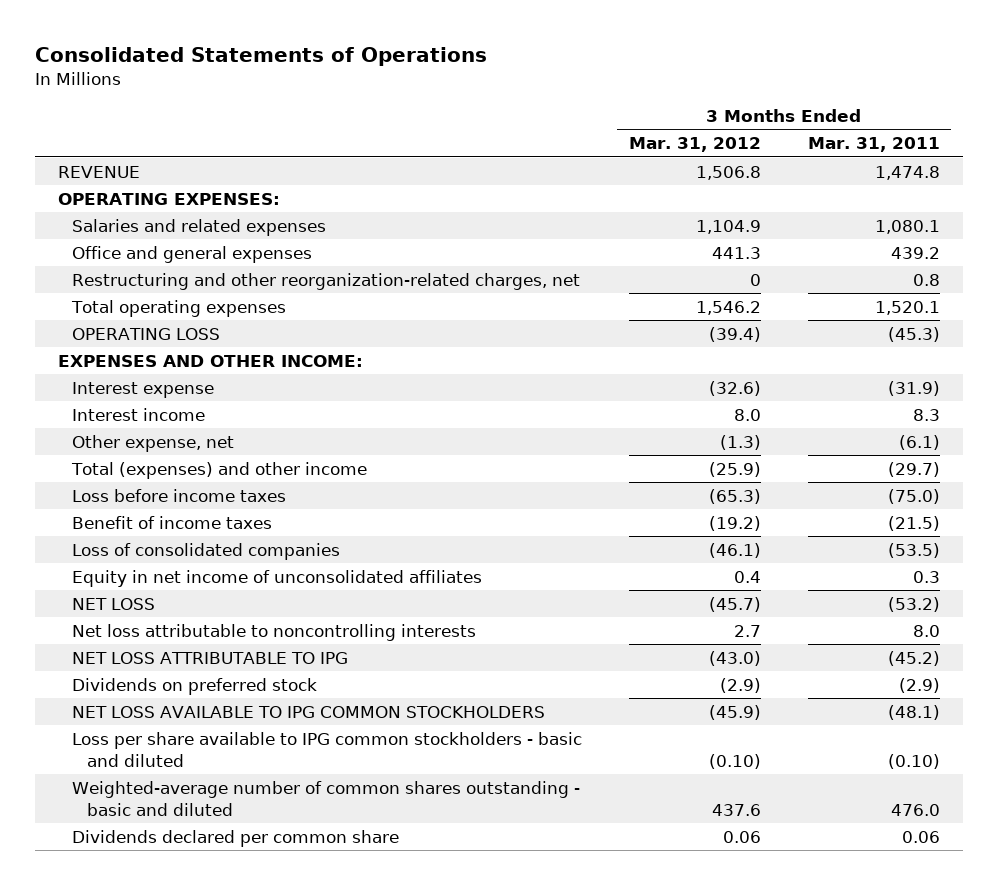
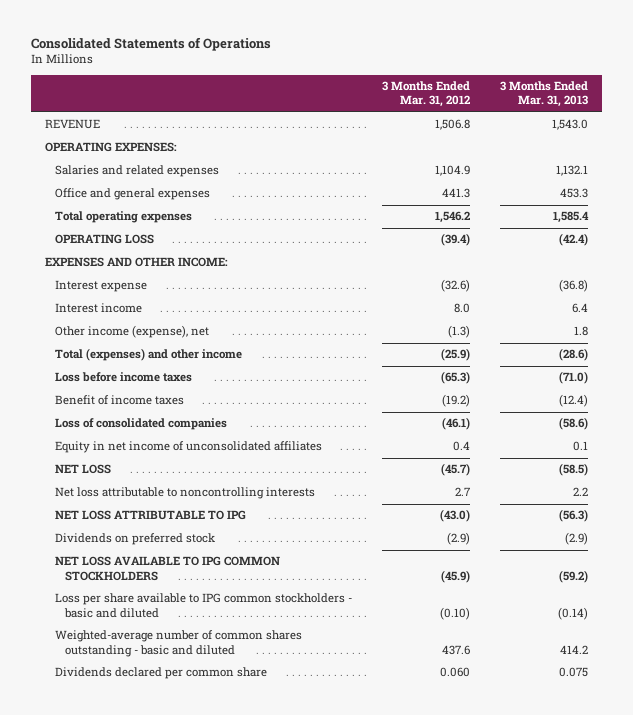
[807,137,940,153] Mar. 31, 2011 -> none
none -> [499,81,588,108] 3 Months Ended Mar. 31, 2013
[72,272,581,290] Restructuring and other reorganization-related charges, net -> none
[72,434,235,452] Other expense, net -> [55,325,210,339] Other income (expense), net
[722,830,761,843] 0.06 -> [439,667,470,678] 0.060

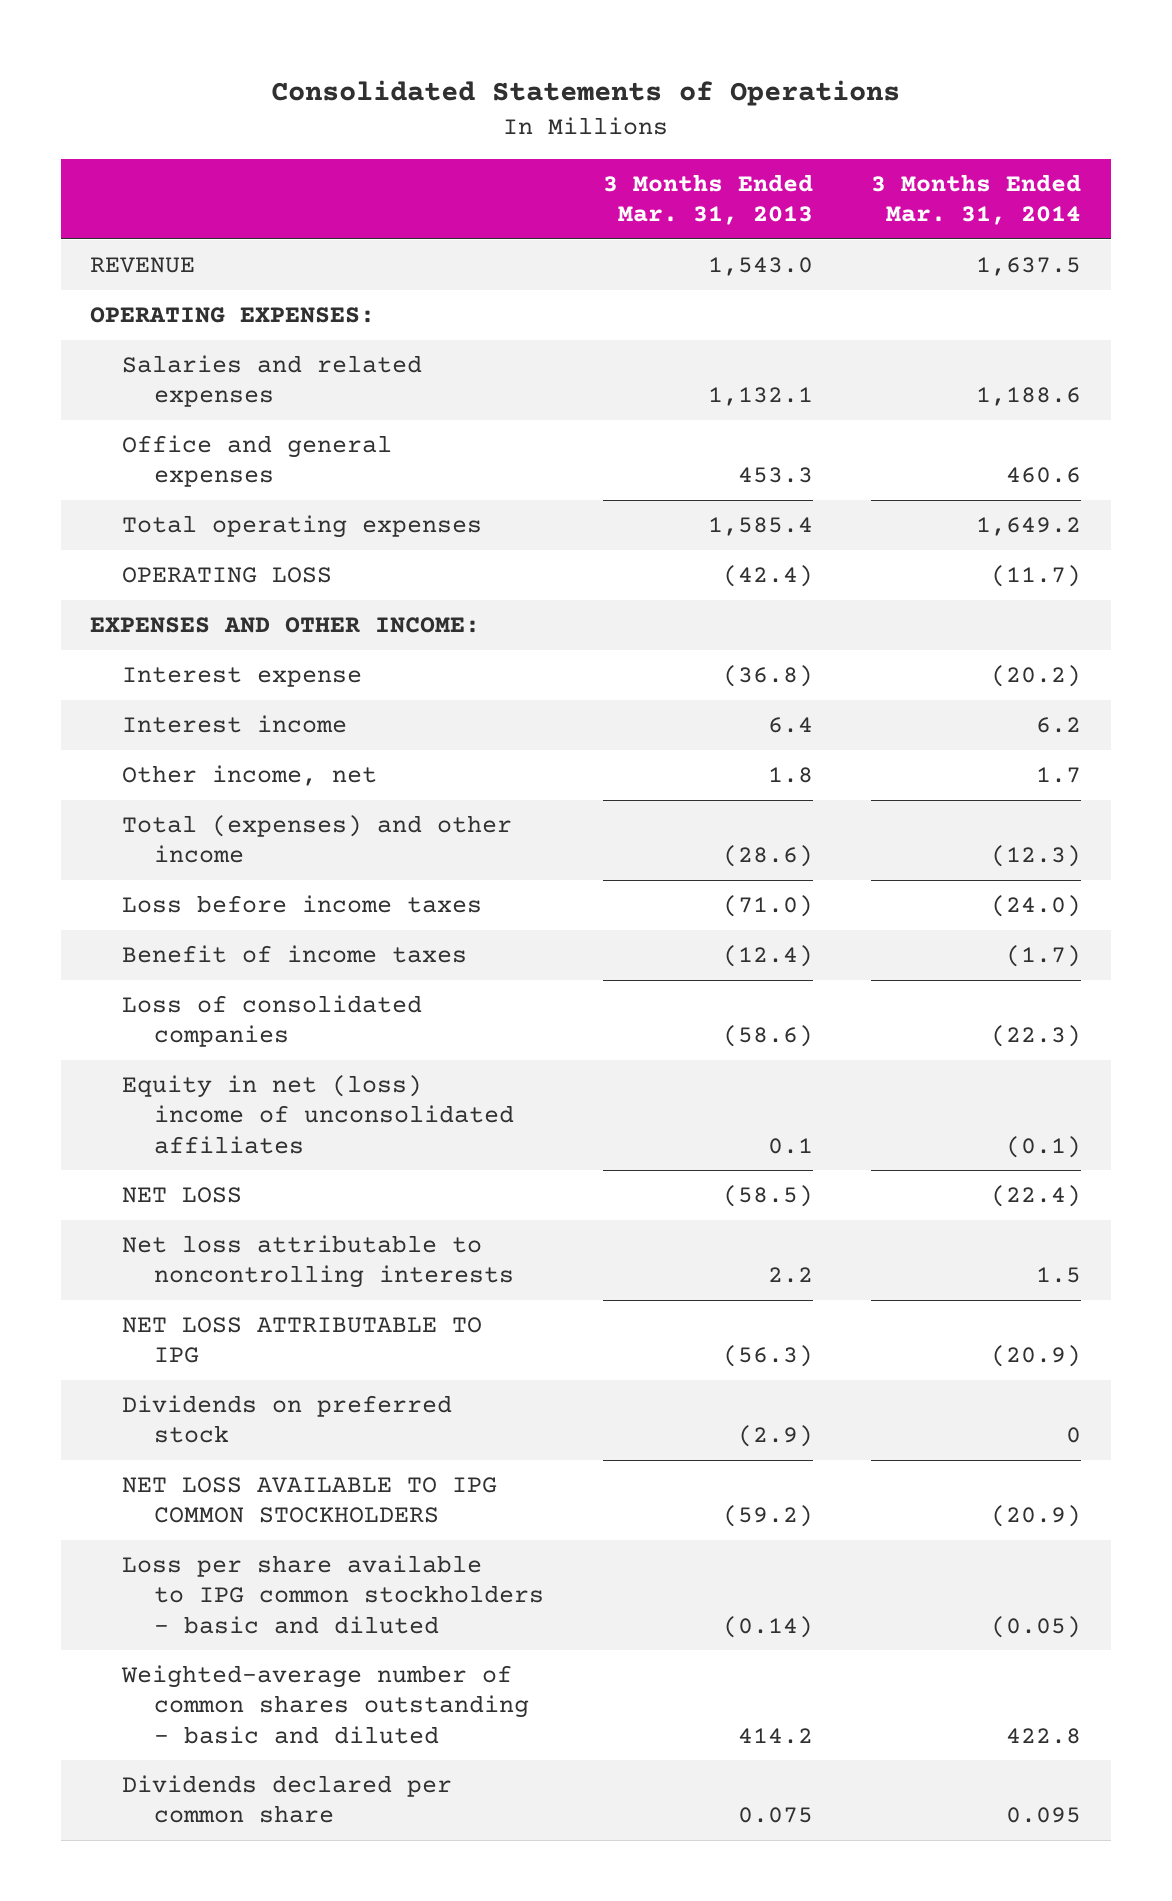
[381,81,470,108] 3 Months Ended Mar. 31, 2012 -> none
none -> [871,174,1082,226] 3 Months Ended Mar. 31, 2014
[55,325,210,339] Other income (expense), net -> [121,765,377,787] Other income, net
[55,441,323,454] Equity in net income of unconsolidated affiliates -> [121,1075,514,1154] Equity in net (loss) income of unconsolidated affiliates

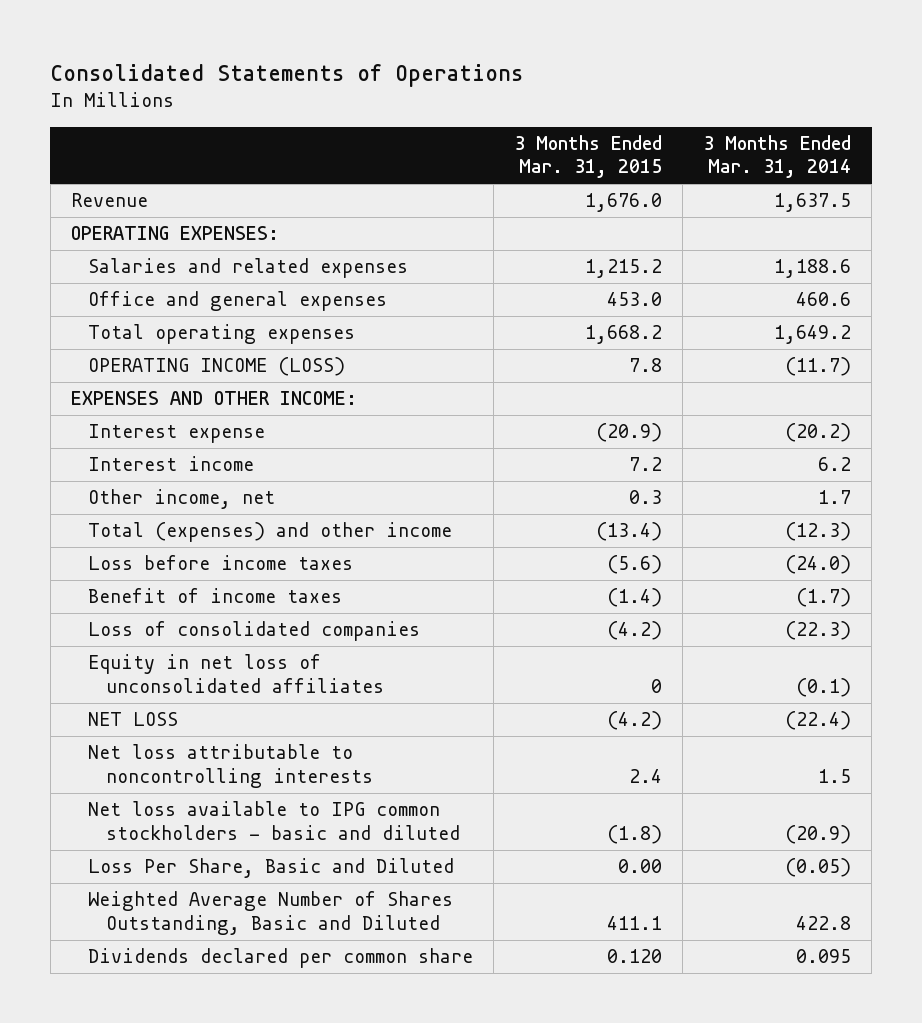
[602,174,813,226] 3 Months Ended Mar. 31, 2013 -> none
none -> [514,134,663,179] 3 Months Ended Mar. 31, 2015
[90,257,196,274] REVENUE -> [70,193,148,208] Revenue
[121,567,332,584] OPERATING LOSS -> [88,357,346,377] OPERATING INCOME (LOSS)
[121,1075,514,1154] Equity in net (loss) income of unconsolidated affiliates -> [88,654,384,693] Equity in net loss of unconsolidated affiliates
[121,1395,452,1444] Dividends on preferred stock -> none
[121,1477,497,1524] NET LOSS AVAILABLE TO IPG COMMON STOCKHOLDERS -> none
[121,1317,482,1364] NET LOSS ATTRIBUTABLE TO IPG -> [88,801,460,840] Net loss available to IPG common stockholders - basic and diluted
[121,1555,544,1634] Loss per share available to IPG common stockholders - basic and diluted -> [88,858,455,879] Loss Per Share, Basic and Diluted
[120,1665,529,1744] Weighted-average number of common shares outstanding - basic and diluted -> [88,891,454,935] Weighted Average Number of Shares Outstanding, Basic and Diluted

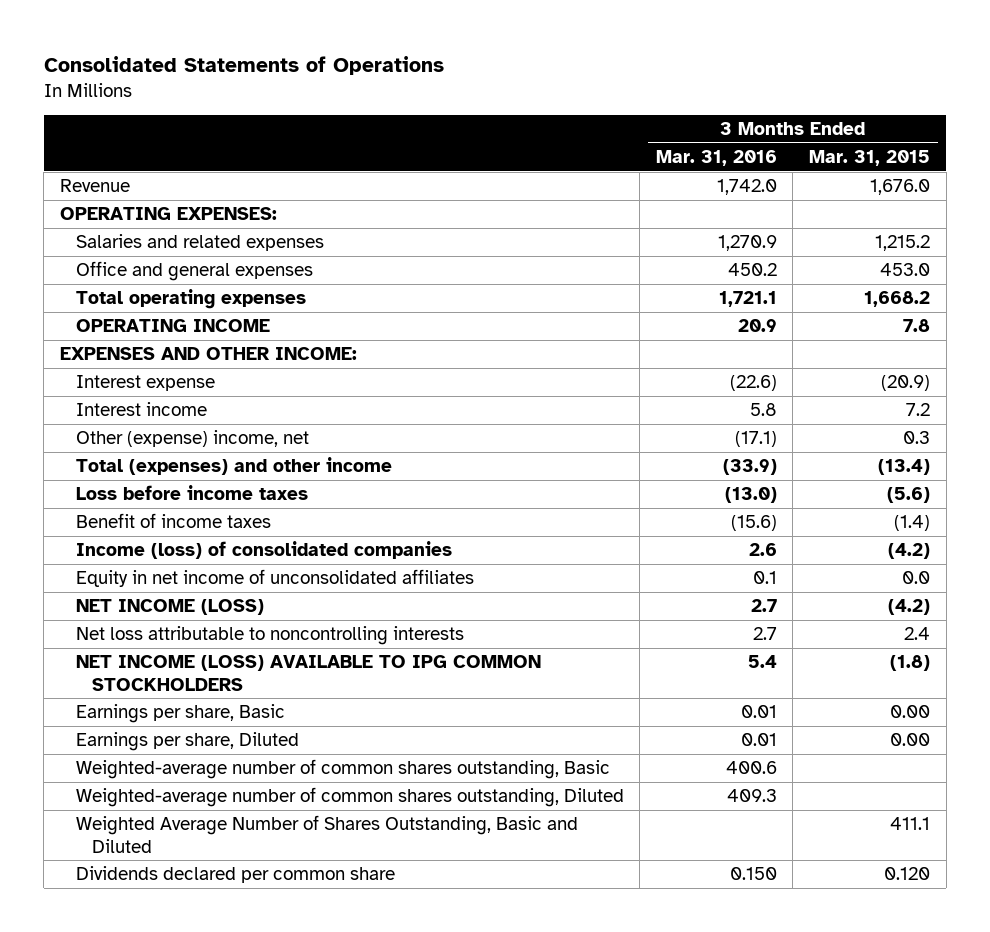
[703,134,852,179] 3 Months Ended Mar. 31, 2014 -> none
none -> [655,150,777,167] Mar. 31, 2016
[88,357,346,377] OPERATING INCOME (LOSS) -> [75,319,270,333] OPERATING INCOME
[88,489,276,510] Other income, net -> [75,430,309,448] Other (expense) income, net
[88,621,421,642] Loss of consolidated companies -> [75,541,452,560] Income (loss) of consolidated companies
[88,654,384,693] Equity in net loss of unconsolidated affiliates -> [75,569,474,588] Equity in net income of unconsolidated affiliates
[651,678,663,693] 0 -> [901,571,930,585] 0.0
[88,712,179,727] NET LOSS -> [75,599,264,616] NET INCOME (LOSS)
[88,858,455,879] Loss Per Share, Basic and Diluted -> none
[88,801,460,840] Net loss available to IPG common stockholders - basic and diluted -> [75,655,541,691] NET INCOME (LOSS) AVAILABLE TO IPG COMMON STOCKHOLDERS
none -> [75,704,285,724] Earnings per share, Basic
none -> [75,732,299,752] Earnings per share, Diluted
none -> [75,759,610,780] Weighted-average number of common shares outstanding, Basic
none -> [75,787,624,808] Weighted-average number of common shares outstanding, Diluted

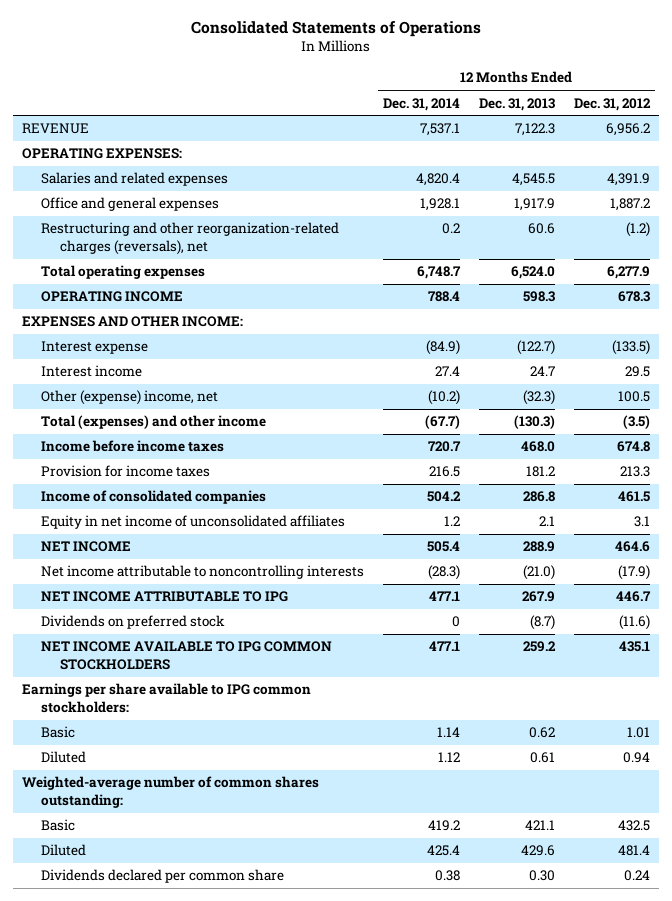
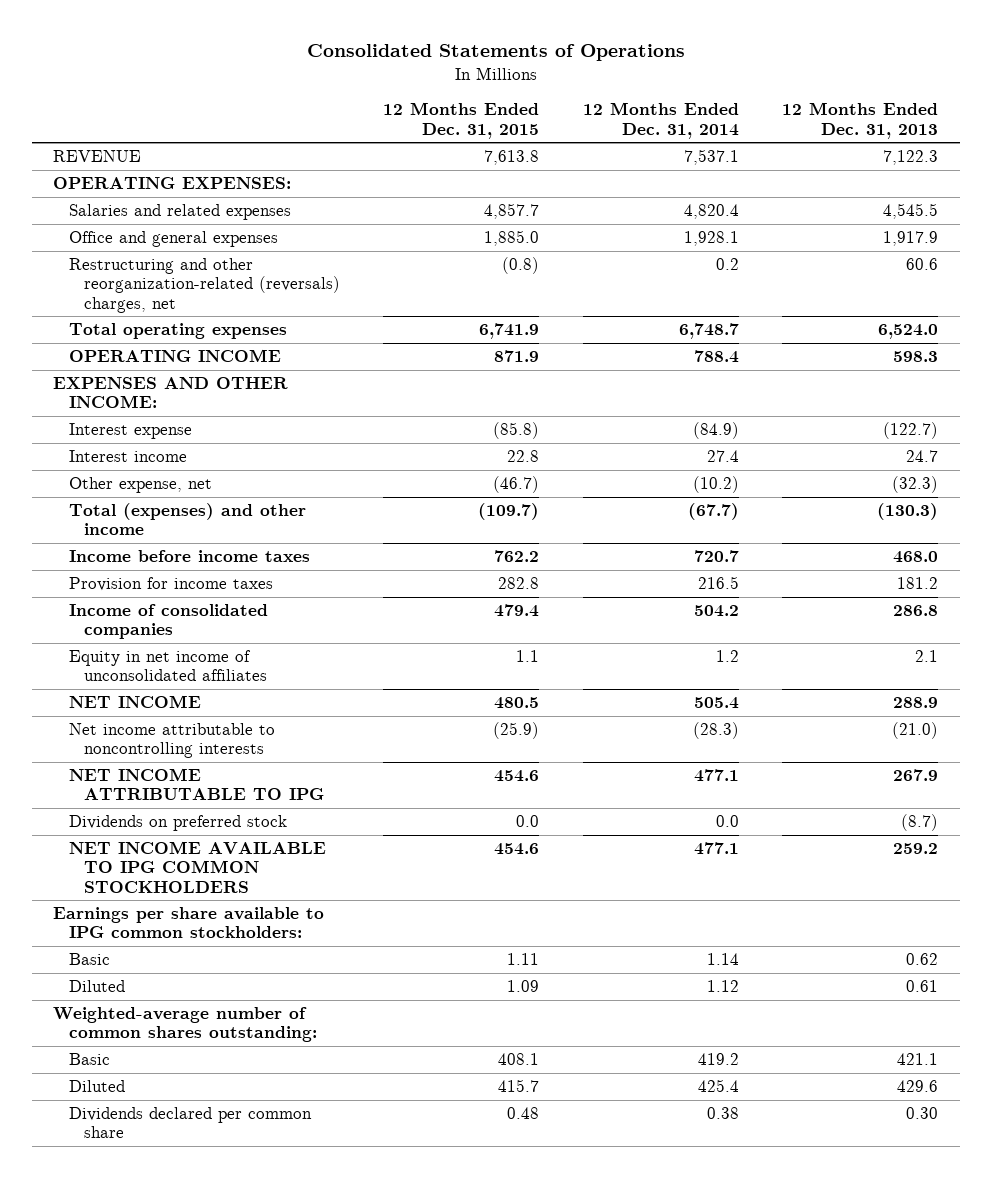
[573,97,651,111] Dec. 31, 2012 -> none
none -> [383,102,540,139] 12 Months Ended Dec. 31, 2015
[41,222,340,255] Restructuring and other reorganization-related charges (reversals), net -> [68,258,340,313] Restructuring and other reorganization-related (reversals) charges, net
[41,390,219,406] Other (expense) income, net -> [68,477,212,494] Other expense, net
[452,616,461,628] 0 -> [715,815,739,828] 0.0

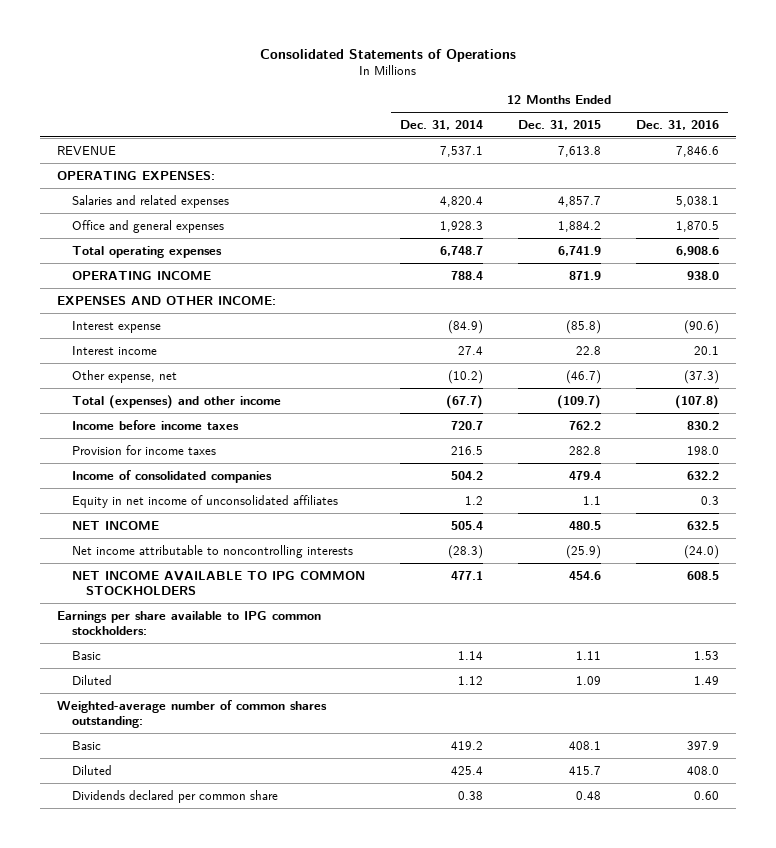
[782,102,939,139] 12 Months Ended Dec. 31, 2013 -> none
none -> [635,119,719,130] Dec. 31, 2016
[68,258,340,313] Restructuring and other reorganization-related (reversals) charges, net -> none
[484,230,540,247] 1,885.0 -> [557,220,601,232] 1,884.2
[683,231,739,247] 1,928.1 -> [439,220,483,232] 1,928.3
[68,768,324,801] NET INCOME ATTRIBUTABLE TO IPG -> none
[68,815,287,832] Dividends on preferred stock -> none

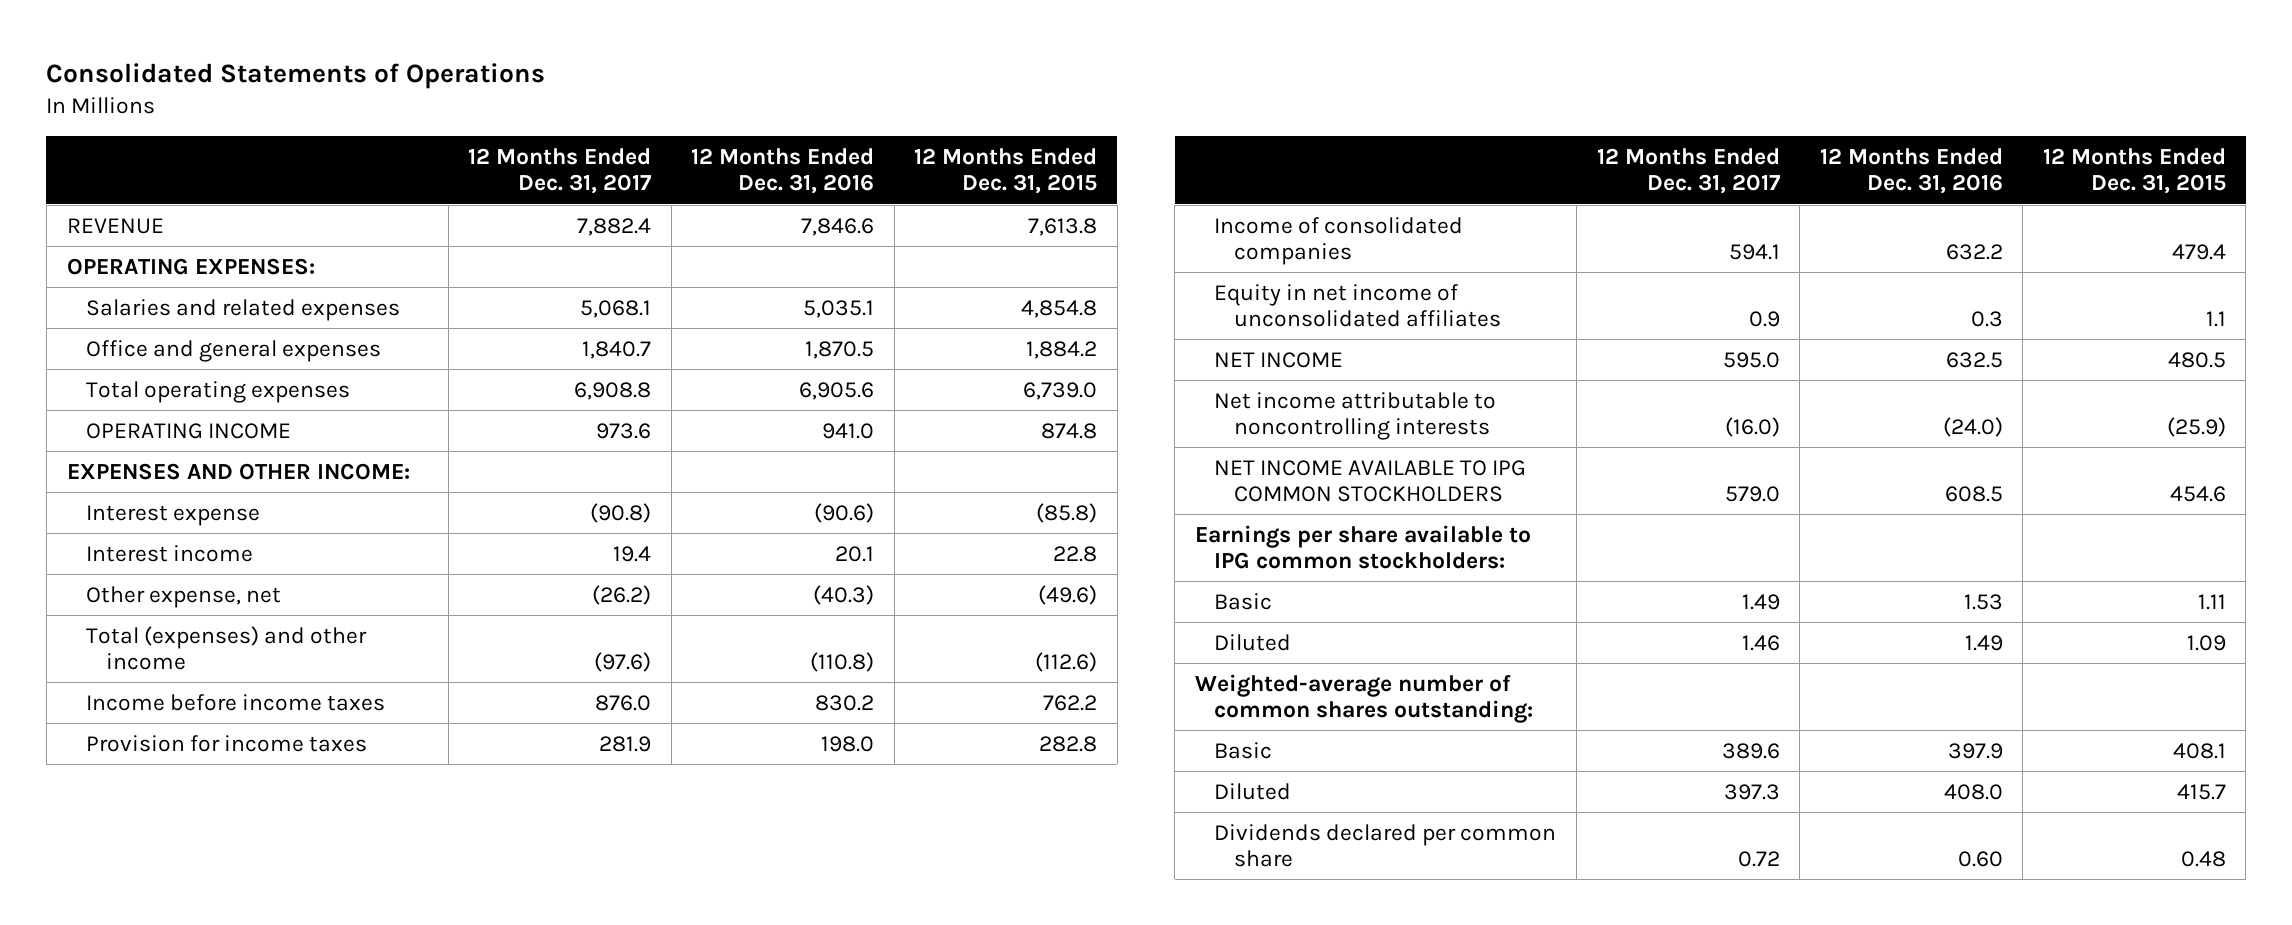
[399,119,483,130] Dec. 31, 2014 -> none
none -> [468,147,653,195] 12 Months Ended Dec. 31, 2017
[557,195,601,207] 4,857.7 -> [1021,299,1098,318] 4,854.8
[675,195,719,207] 5,038.1 -> [803,299,875,318] 5,035.1
[557,245,601,256] 6,741.9 -> [1023,381,1098,400] 6,739.0
[675,245,719,256] 6,908.6 -> [799,381,875,400] 6,905.6
[568,270,601,280] 871.9 -> [1041,422,1098,439] 874.8
[686,270,719,280] 938.0 -> [822,422,875,439] 941.0
[565,369,601,384] (46.7) -> [1038,584,1098,605] (49.6)
[683,369,719,384] (37.3) -> [813,584,875,605] (40.3)
[556,394,601,409] (109.7) -> [1035,652,1098,673] (112.6)
[674,394,719,409] (107.8) -> [810,652,875,673] (110.8)

